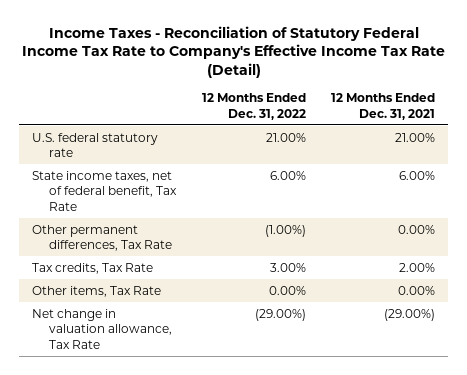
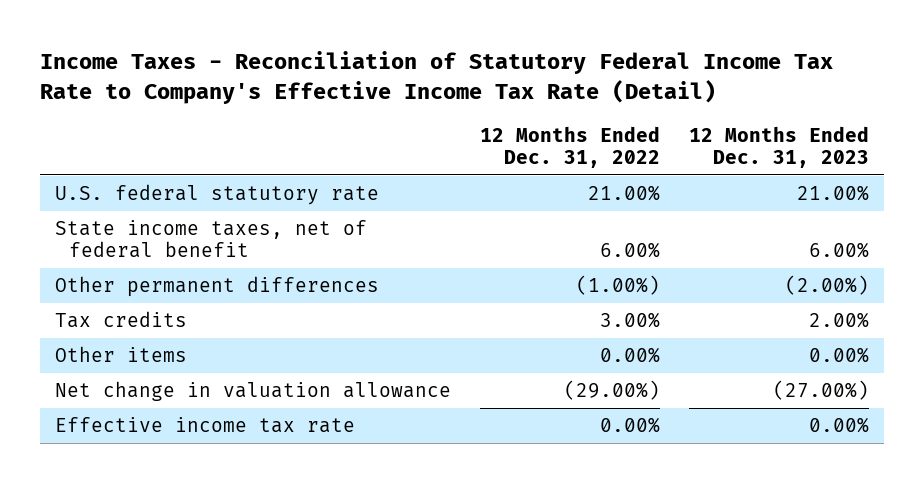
[331,93,436,120] 12 Months Ended Dec. 31, 2021 -> none
none -> [689,125,870,168] 12 Months Ended Dec. 31, 2023
[31,170,177,211] State income taxes, net of federal benefit, Tax Rate -> [54,220,367,259] State income taxes, net of federal benefit
[31,224,172,252] Other permanent differences, Tax Rate -> [54,276,379,298] Other permanent differences
[31,262,153,274] Tax credits, Tax Rate -> [54,311,187,329] Tax credits
[31,285,161,297] Other items, Tax Rate -> [54,346,187,363] Other items
[31,308,172,349] Net change in valuation allowance, Tax Rate -> [54,381,451,402] Net change in valuation allowance
none -> [54,417,355,434] Effective income tax rate

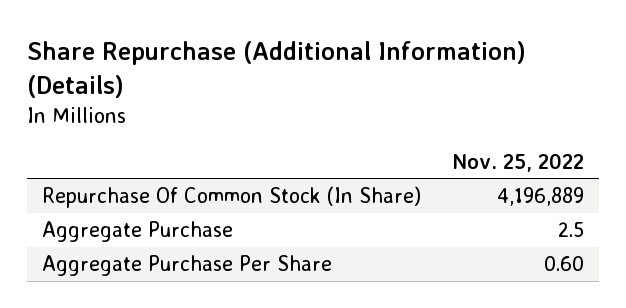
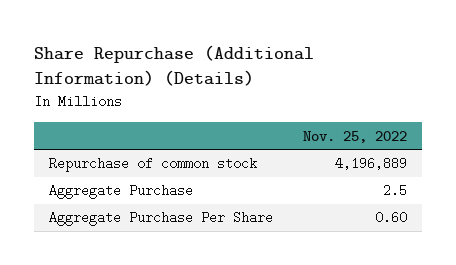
[42,186,422,209] Repurchase Of Common Stock (In Share) -> [48,157,257,173] Repurchase of common stock

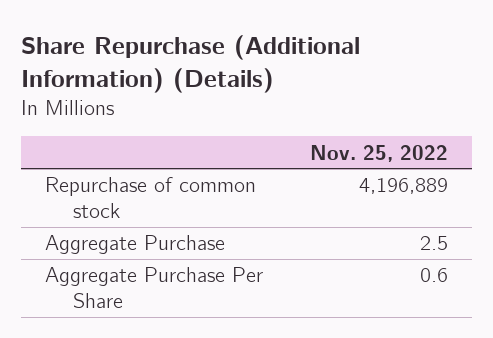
[374,211,407,225] 0.60 -> [420,268,449,283] 0.6

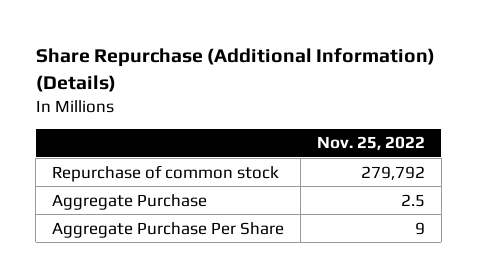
[359,178,449,195] 4,196,889 -> [360,165,425,180] 279,792
[420,268,449,283] 0.6 -> [414,221,425,235] 9

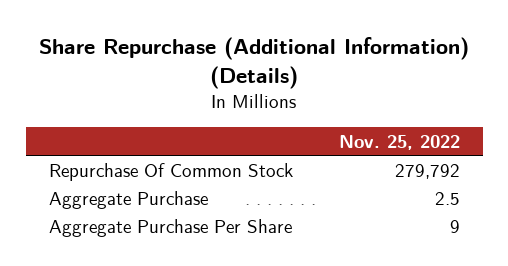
[52,164,280,182] Repurchase of common stock -> [48,162,293,181] Repurchase Of Common Stock

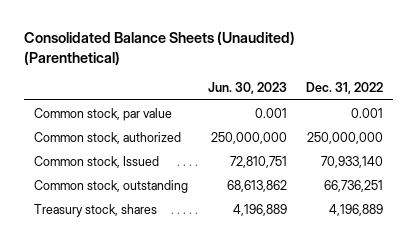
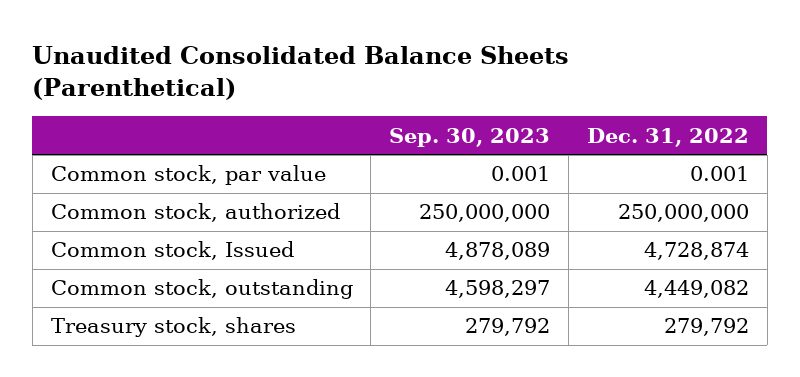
[23,31,295,65] Consolidated Balance Sheets (Unaudited) (Parenthetical) -> [32,46,570,100] Unaudited Consolidated Balance Sheets (Parenthetical)
[207,82,287,95] Jun. 30, 2023 -> none
none -> [389,127,551,147] Sep. 30, 2023
[321,155,384,168] 70,933,140 -> [643,242,749,261] 4,728,874
[324,179,384,192] 66,736,251 -> [643,280,749,299] 4,449,082
[329,203,384,216] 4,196,889 -> [663,318,749,337] 279,792

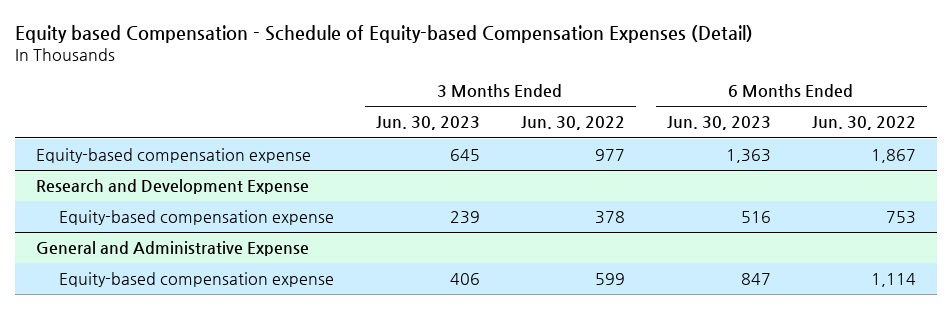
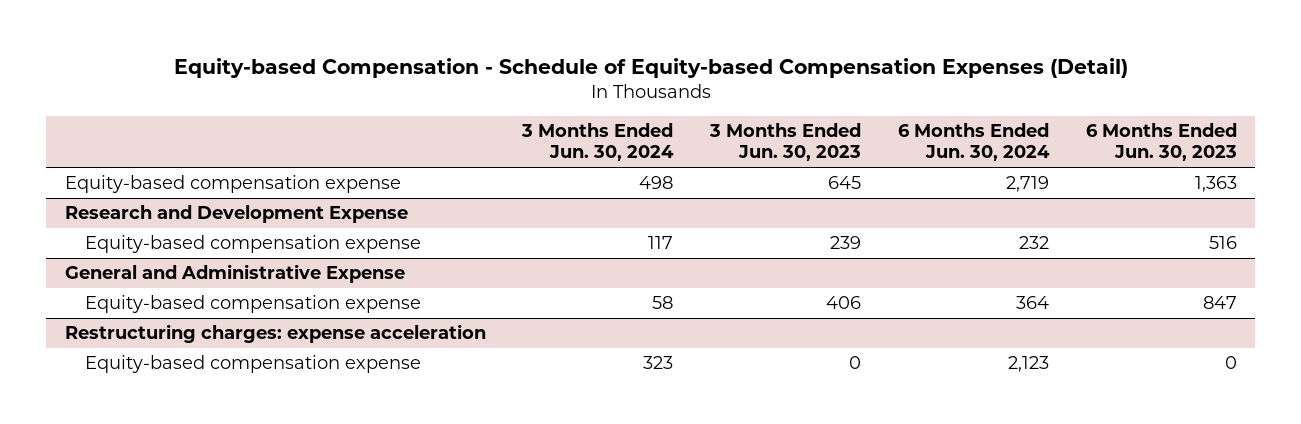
[14,24,753,43] Equity based Compensation - Schedule of Equity-based Compensation Expenses (Detail) -> [173,57,1128,78] Equity-based Compensation - Schedule of Equity-based Compensation Expenses (Detail)
[521,116,626,131] Jun. 30, 2022 -> none
[812,116,917,131] Jun. 30, 2022 -> none
none -> [521,123,675,162] 3 Months Ended Jun. 30, 2024
none -> [897,123,1050,162] 6 Months Ended Jun. 30, 2024
none -> [64,324,486,344] Restructuring charges: expense acceleration
none -> [85,355,422,374] Equity-based compensation expense

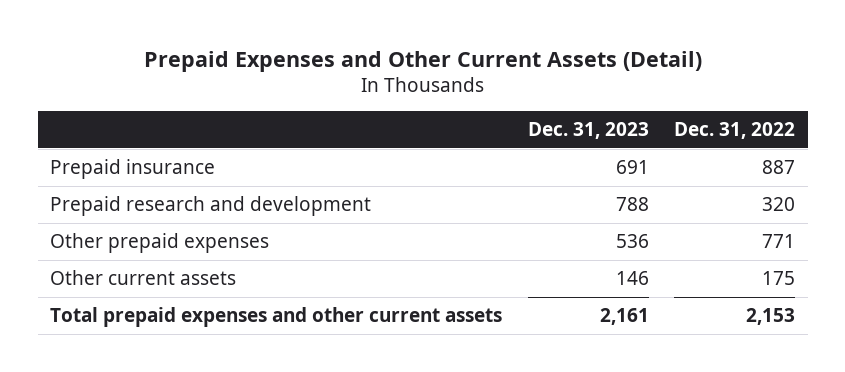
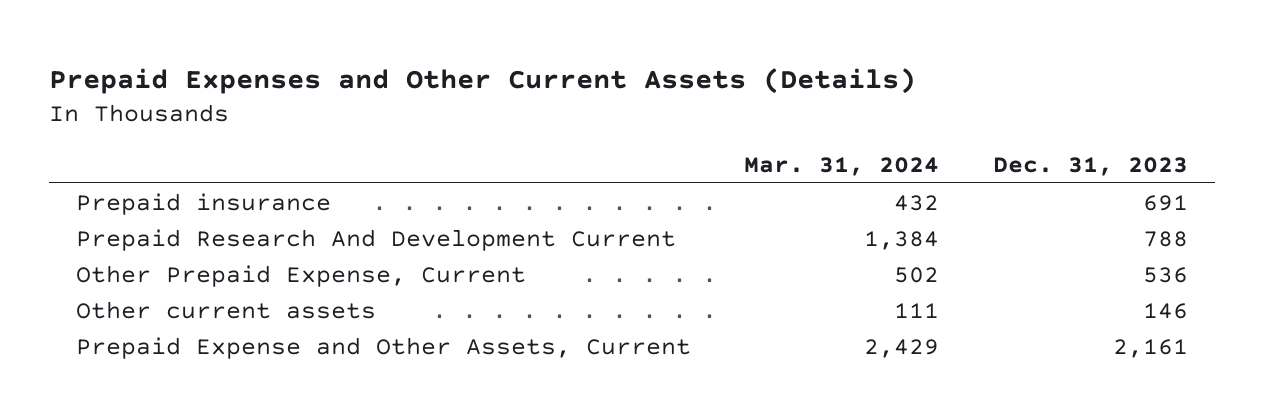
[143,50,702,72] Prepaid Expenses and Other Current Assets (Detail) -> [48,67,916,94] Prepaid Expenses and Other Current Assets (Details)
[674,122,796,140] Dec. 31, 2022 -> none
none -> [744,157,940,177] Mar. 31, 2024
[50,196,372,217] Prepaid research and development -> [75,228,676,251] Prepaid Research And Development Current
[50,233,270,254] Other prepaid expenses -> [75,264,526,287] Other Prepaid Expense, Current
[50,307,503,328] Total prepaid expenses and other current assets -> [75,336,691,359] Prepaid Expense and Other Assets, Current

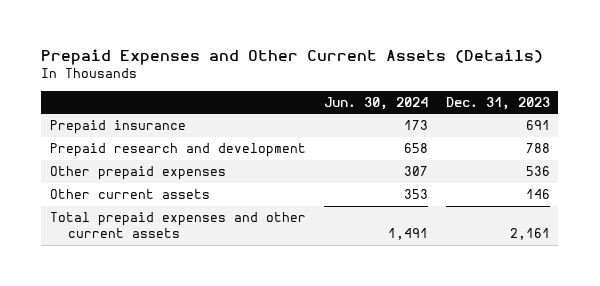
[744,157,940,177] Mar. 31, 2024 -> none
none -> [323,96,428,110] Jun. 30, 2024
[75,228,676,251] Prepaid Research And Development Current -> [50,143,307,158] Prepaid research and development
[75,264,526,287] Other Prepaid Expense, Current -> [50,166,227,181] Other prepaid expenses
[75,336,691,359] Prepaid Expense and Other Assets, Current -> [50,212,307,239] Total prepaid expenses and other current assets

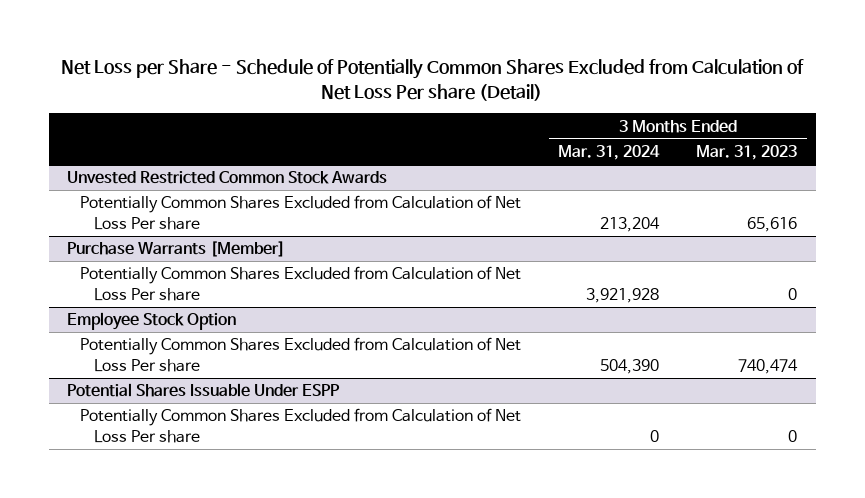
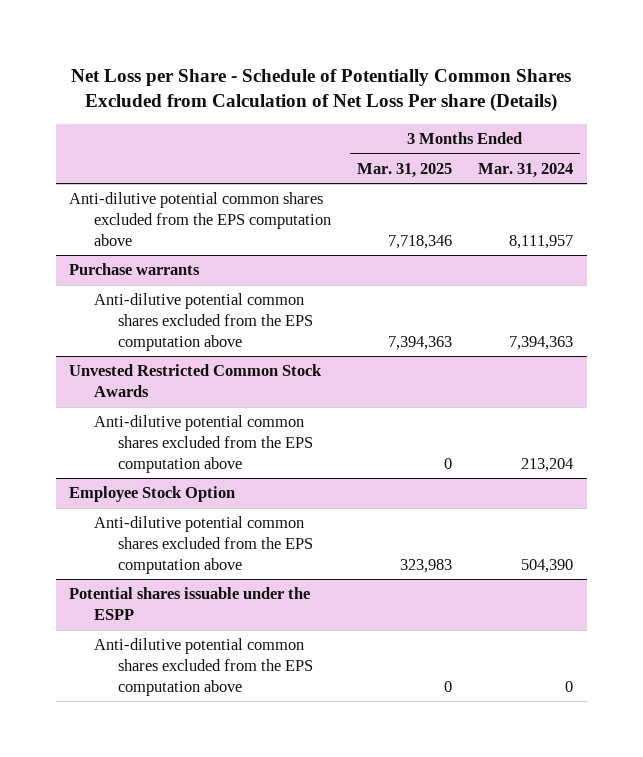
[61,59,805,101] Net Loss per Share - Schedule of Potentially Common Shares Excluded from Calculation of Net Loss Per share (Detail) -> [71,68,572,113] Net Loss per Share - Schedule of Potentially Common Shares Excluded from Calculation of Net Loss Per share (Details)
[696,145,798,161] Mar. 31, 2023 -> none
none -> [356,162,452,178] Mar. 31, 2025
none -> [69,192,331,246] Anti-dilutive potential common shares excluded from the EPS computation above
none -> [69,263,201,276] Purchase warrants
none -> [93,293,313,351] Anti-dilutive potential common shares excluded from the EPS computation above
[67,241,286,258] Purchase Warrants [Member] -> none
[80,266,522,301] Potentially Common Shares Excluded from Calculation of Net Loss Per share -> none
[80,195,522,230] Potentially Common Shares Excluded from Calculation of Net Loss Per share -> [93,415,313,473] Anti-dilutive potential common shares excluded from the EPS computation above
[80,337,522,372] Potentially Common Shares Excluded from Calculation of Net Loss Per share -> [93,516,313,574] Anti-dilutive potential common shares excluded from the EPS computation above
[67,383,341,398] Potential Shares Issuable Under ESPP -> [69,587,311,621] Potential shares issuable under the ESPP
[80,408,522,443] Potentially Common Shares Excluded from Calculation of Net Loss Per share -> [93,638,313,696] Anti-dilutive potential common shares excluded from the EPS computation above

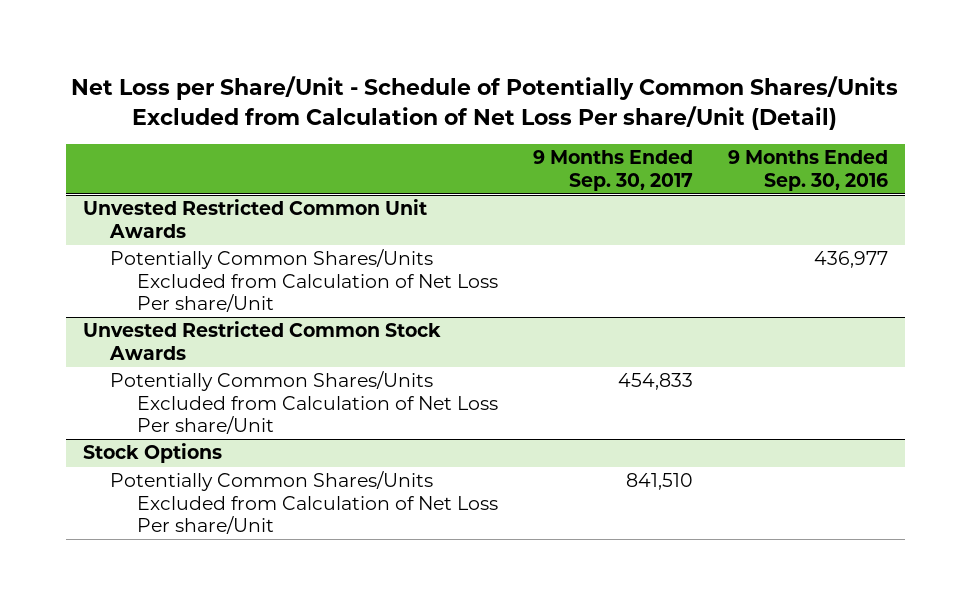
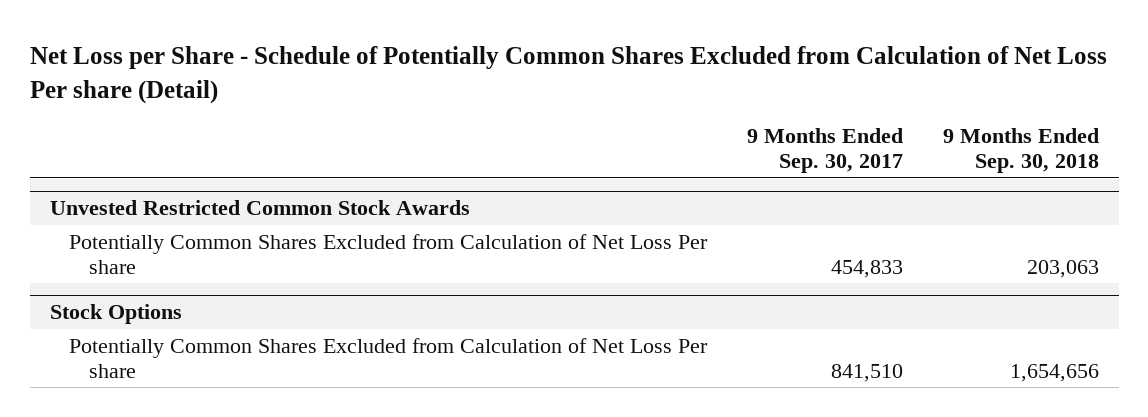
[71,76,899,130] Net Loss per Share/Unit - Schedule of Potentially Common Shares/Units Excluded from Calculation of Net Loss Per share/Unit (Detail) -> [29,45,1107,104] Net Loss per Share - Schedule of Potentially Common Shares Excluded from Calculation of Net Loss Per share (Detail)
[727,150,888,191] 9 Months Ended Sep. 30, 2016 -> none
none -> [942,127,1099,174] 9 Months Ended Sep. 30, 2018
[83,199,428,238] Unvested Restricted Common Unit Awards -> none
[110,249,499,312] Potentially Common Shares/Units Excluded from Calculation of Net Loss Per share/Unit -> none
[110,371,499,434] Potentially Common Shares/Units Excluded from Calculation of Net Loss Per share/Unit -> [69,233,709,274] Potentially Common Shares Excluded from Calculation of Net Loss Per share
[110,471,499,534] Potentially Common Shares/Units Excluded from Calculation of Net Loss Per share/Unit -> [69,337,709,378] Potentially Common Shares Excluded from Calculation of Net Loss Per share

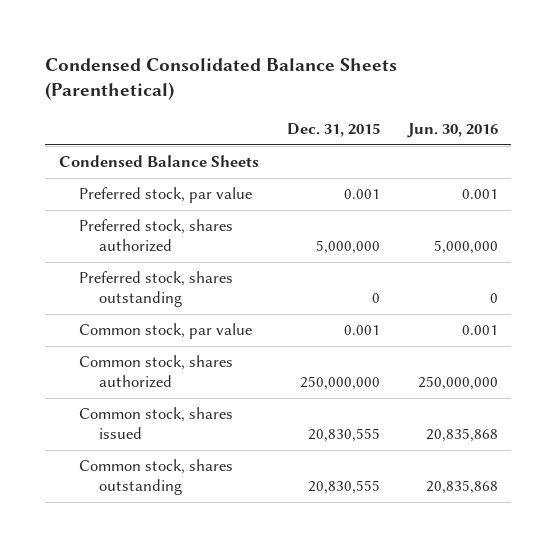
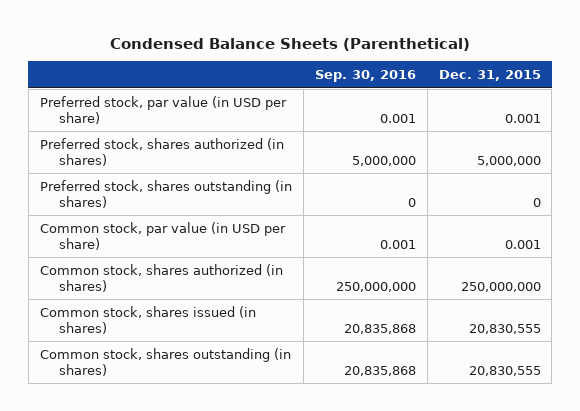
[45,57,398,101] Condensed Consolidated Balance Sheets (Parenthetical) -> [110,37,471,51] Condensed Balance Sheets (Parenthetical)
[406,123,498,139] Jun. 30, 2016 -> none
none -> [314,70,416,83] Sep. 30, 2016
[59,155,260,168] Condensed Balance Sheets -> none
[79,187,253,204] Preferred stock, par value -> [39,95,287,124] Preferred stock, par value (in USD per share)
[79,219,234,252] Preferred stock, shares authorized -> [39,137,284,166] Preferred stock, shares authorized (in shares)
[79,271,234,307] Preferred stock, shares outstanding -> [39,179,292,208] Preferred stock, shares outstanding (in shares)
[79,323,253,340] Common stock, par value -> [39,221,286,250] Common stock, par value (in USD per share)
[79,355,234,388] Common stock, shares authorized -> [39,263,283,292] Common stock, shares authorized (in shares)
[79,407,234,439] Common stock, shares issued -> [39,305,256,334] Common stock, shares issued (in shares)
[79,459,234,495] Common stock, shares outstanding -> [39,347,291,376] Common stock, shares outstanding (in shares)

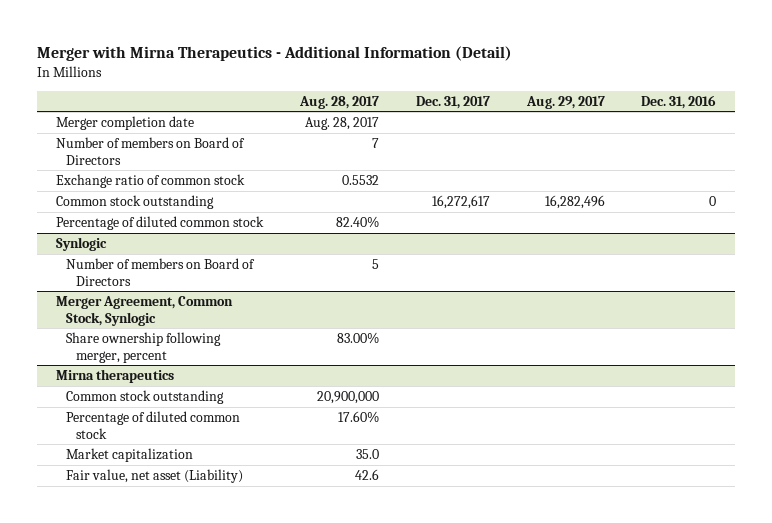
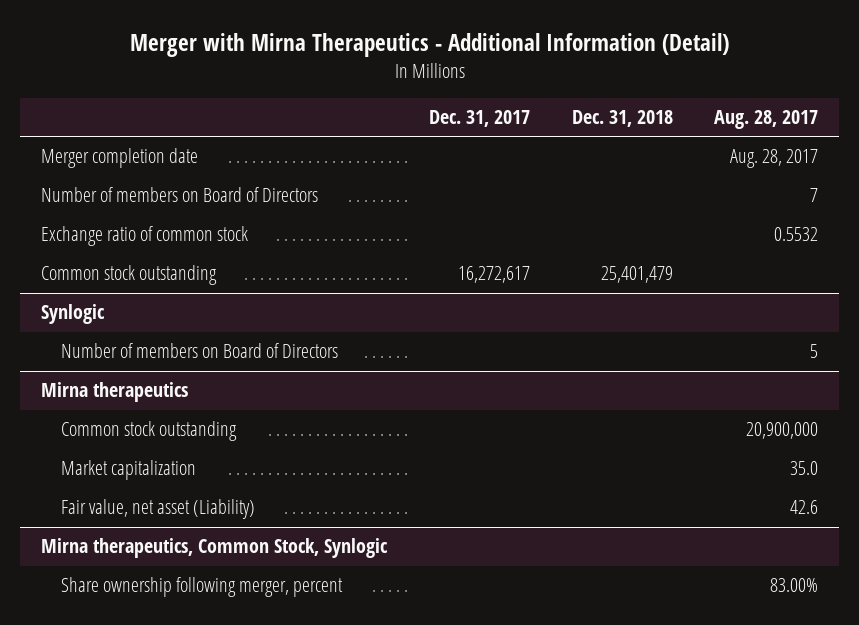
[525,95,605,109] Aug. 29, 2017 -> none
[641,94,717,109] Dec. 31, 2016 -> none
none -> [571,109,673,127] Dec. 31, 2018
[55,216,264,231] Percentage of diluted common stock -> none
[55,296,233,326] Merger Agreement, Common Stock, Synlogic -> none
[66,332,222,363] Share ownership following merger, percent -> none
[66,411,241,439] Percentage of diluted common stock -> none
none -> [41,538,389,559] Mirna therapeutics, Common Stock, Synlogic
none -> [60,577,343,598] Share ownership following merger, percent

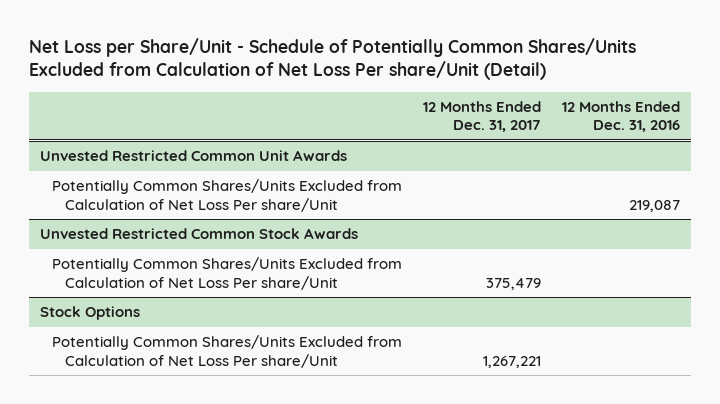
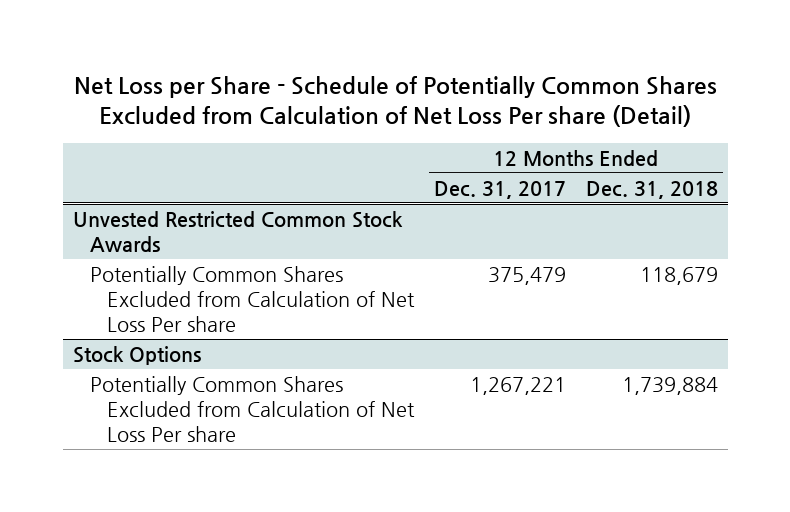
[29,37,637,81] Net Loss per Share/Unit - Schedule of Potentially Common Shares/Units Excluded from Calculation of Net Loss Per share/Unit (Detail) -> [74,76,718,128] Net Loss per Share - Schedule of Potentially Common Shares Excluded from Calculation of Net Loss Per share (Detail)
[562,100,681,133] 12 Months Ended Dec. 31, 2016 -> none
none -> [585,180,718,199] Dec. 31, 2018
[39,150,347,162] Unvested Restricted Common Unit Awards -> none
[52,179,403,212] Potentially Common Shares/Units Excluded from Calculation of Net Loss Per share/Unit -> none
[52,257,403,290] Potentially Common Shares/Units Excluded from Calculation of Net Loss Per share/Unit -> [89,265,416,332] Potentially Common Shares Excluded from Calculation of Net Loss Per share
[52,335,403,368] Potentially Common Shares/Units Excluded from Calculation of Net Loss Per share/Unit -> [89,375,416,442] Potentially Common Shares Excluded from Calculation of Net Loss Per share

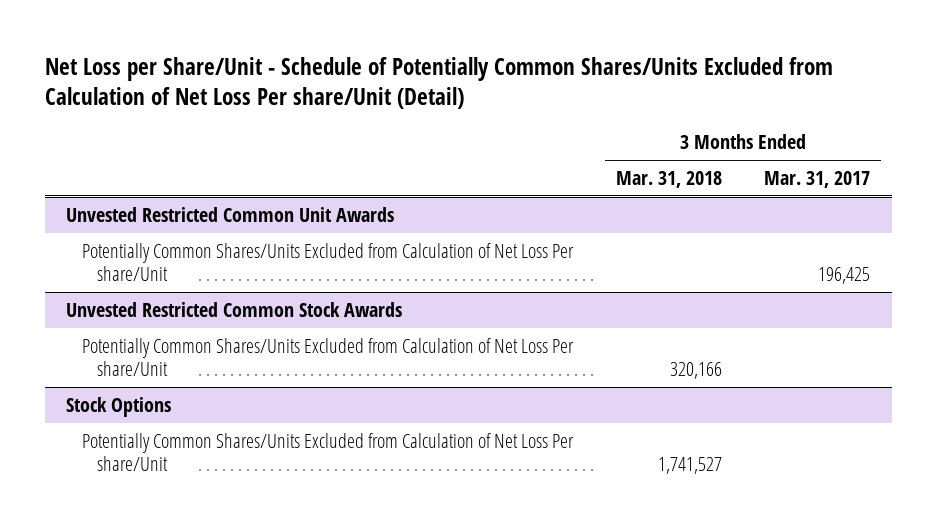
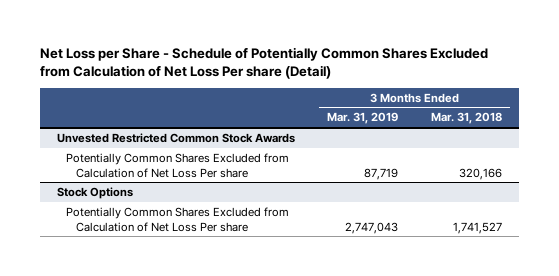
[44,56,833,110] Net Loss per Share/Unit - Schedule of Potentially Common Shares/Units Excluded from Calculation of Net Loss Per share/Unit (Detail) -> [40,47,489,80] Net Loss per Share - Schedule of Potentially Common Shares Excluded from Calculation of Net Loss Per share (Detail)
[764,171,871,189] Mar. 31, 2017 -> none
none -> [327,112,399,125] Mar. 31, 2019
[66,206,395,222] Unvested Restricted Common Unit Awards -> none
[81,242,574,282] Potentially Common Shares/Units Excluded from Calculation of Net Loss Per share/Unit -> none
[81,337,574,377] Potentially Common Shares/Units Excluded from Calculation of Net Loss Per share/Unit -> [66,152,290,178] Potentially Common Shares Excluded from Calculation of Net Loss Per share
[81,432,574,472] Potentially Common Shares/Units Excluded from Calculation of Net Loss Per share/Unit -> [66,206,290,232] Potentially Common Shares Excluded from Calculation of Net Loss Per share

